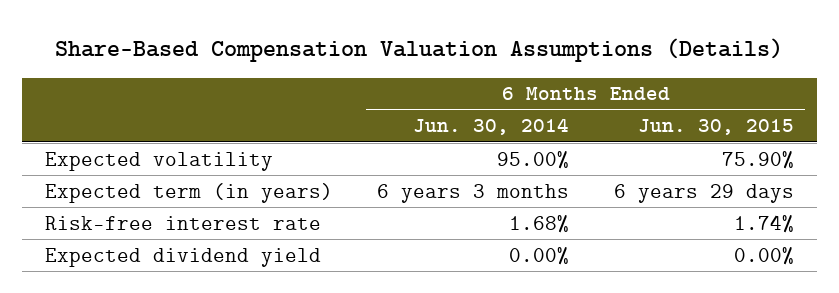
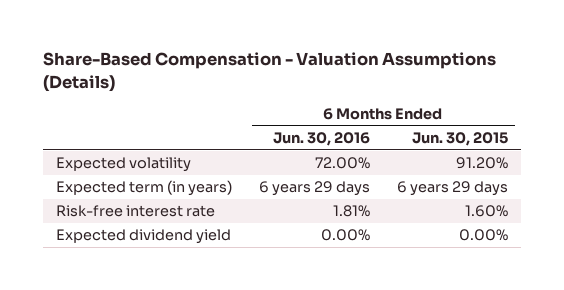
[55,37,784,62] Share-Based Compensation Valuation Assumptions (Details) -> [42,52,496,92] Share-Based Compensation - Valuation Assumptions (Details)
[413,118,570,136] Jun. 30, 2014 -> none
none -> [272,131,370,146] Jun. 30, 2016
[722,150,795,169] 75.90% -> [455,157,508,170] 91.20%
[734,214,795,233] 1.74% -> [464,205,508,218] 1.60%

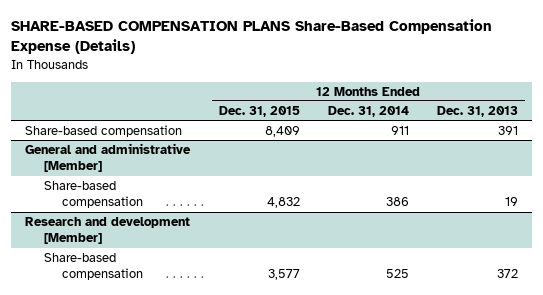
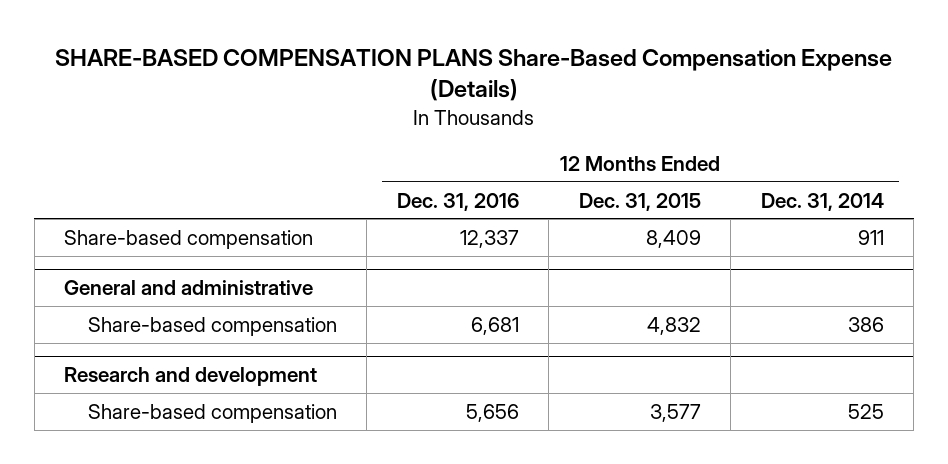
[436,106,518,118] Dec. 31, 2013 -> none
none -> [396,192,519,211] Dec. 31, 2016
[25,143,192,173] General and administrative [Member] -> [64,279,314,295] General and administrative
[25,217,191,245] Research and development [Member] -> [64,366,318,386] Research and development

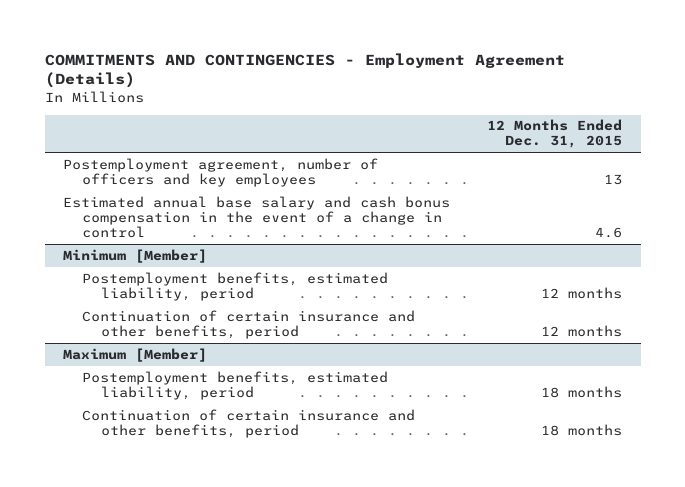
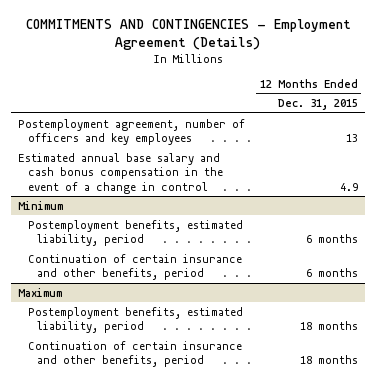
[595,226,623,238] 4.6 -> [339,182,358,191] 4.9
[63,248,208,263] Minimum [Member] -> [18,200,64,210] Minimum
[541,286,623,299] 12 months -> [305,234,358,244] 6 months
[541,324,623,337] 12 months -> [305,268,358,278] 6 months
[63,347,208,362] Maximum [Member] -> [18,287,63,297] Maximum

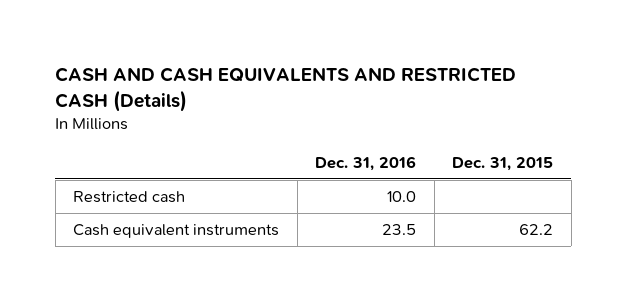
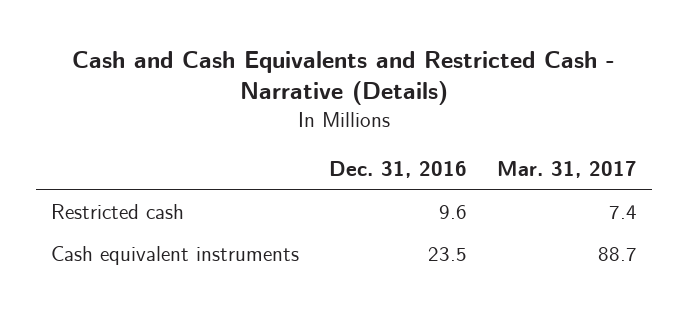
[55,67,517,112] CASH AND CASH EQUIVALENTS AND RESTRICTED CASH (Details) -> [71,50,615,106] Cash and Cash Equivalents and Restricted Cash - Narrative (Details)
[452,156,554,171] Dec. 31, 2015 -> none
none -> [497,160,638,178] Mar. 31, 2017
[387,190,417,202] 10.0 -> [438,205,467,220] 9.6

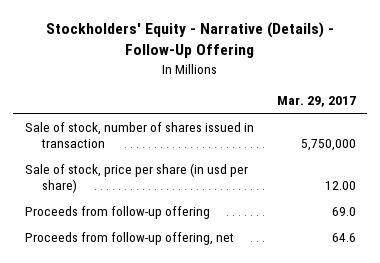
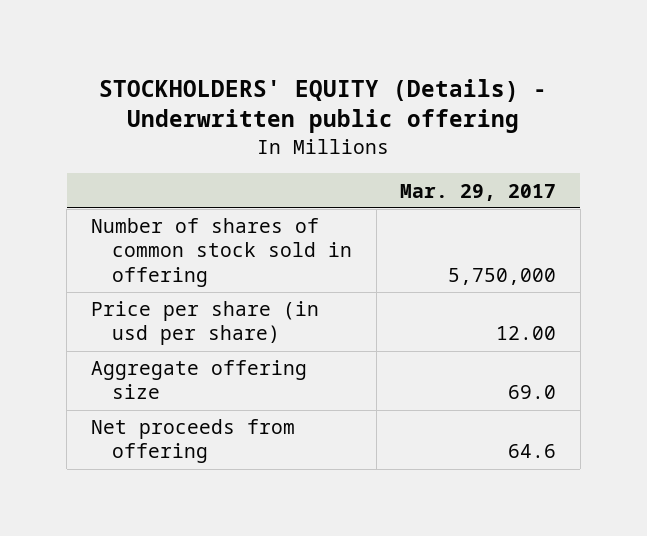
[46,22,335,59] Stockholders' Equity - Narrative (Details) - Follow-Up Offering -> [99,79,548,134] STOCKHOLDERS' EQUITY (Details) - Underwritten public offering
[24,121,254,148] Sale of stock, number of shares issued in transaction -> [90,218,353,287] Number of shares of common stock sold in offering
[24,162,248,193] Sale of stock, price per share (in usd per share) -> [90,301,319,346] Price per share (in usd per share)
[24,205,210,219] Proceeds from follow-up offering -> [90,360,307,400] Aggregate offering size
[24,231,234,245] Proceeds from follow-up offering, net -> [90,419,295,464] Net proceeds from offering

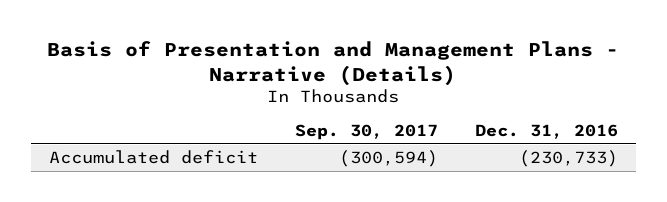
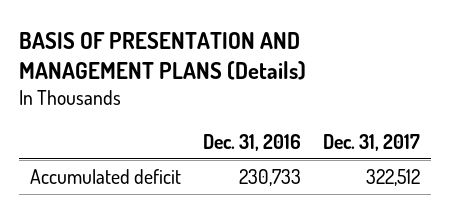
[47,40,620,86] Basis of Presentation and Management Plans - Narrative (Details) -> [18,32,306,81] BASIS OF PRESENTATION AND MANAGEMENT PLANS (Details)
[294,124,438,141] Sep. 30, 2017 -> none
none -> [323,133,421,151] Dec. 31, 2017
[518,150,618,168] (230,733) -> [239,169,302,187] 230,733

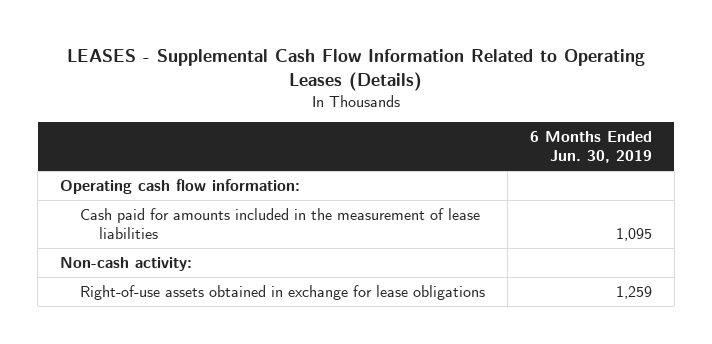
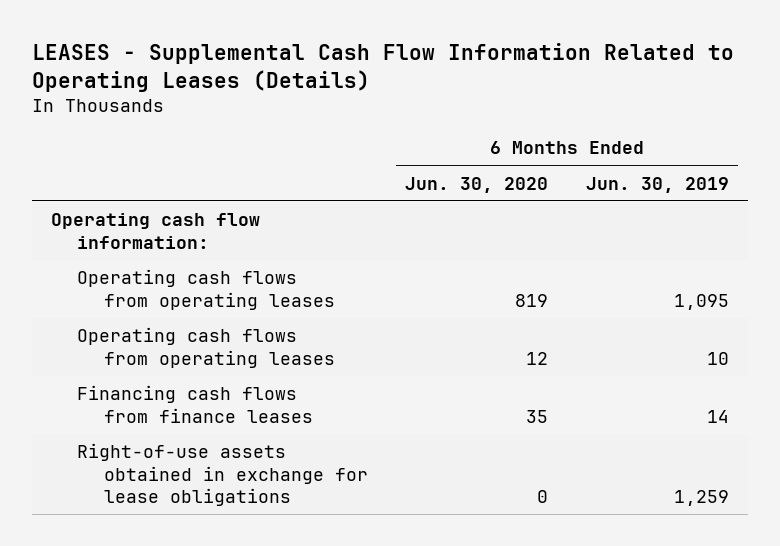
none -> [405,176,549,193] Jun. 30, 2020
[60,256,193,271] Non-cash activity: -> none
[79,207,480,239] Cash paid for amounts included in the measurement of lease liabilities -> [77,269,335,310] Operating cash flows from operating leases
none -> [77,327,335,368] Operating cash flows from operating leases
none -> [77,385,313,423] Financing cash flows from finance leases

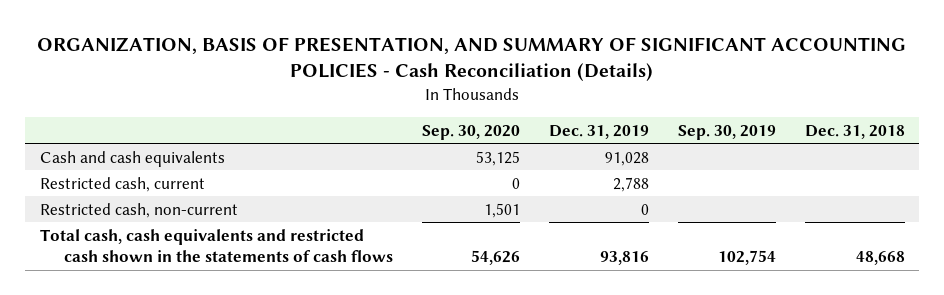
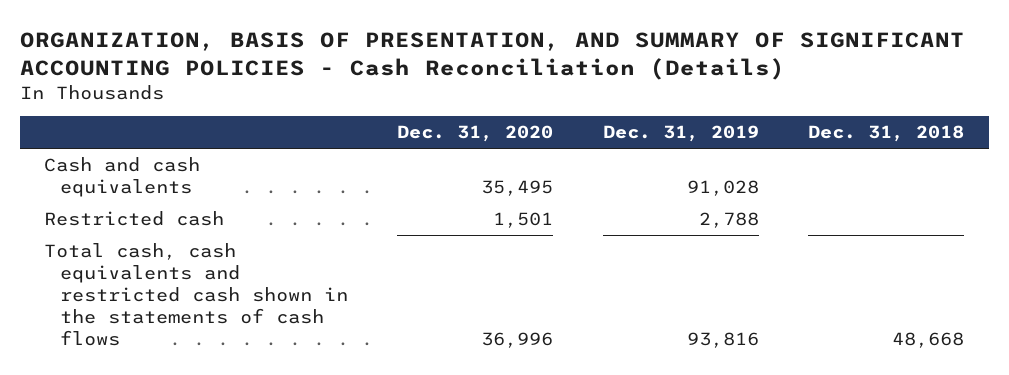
[422,124,521,140] Sep. 30, 2020 -> none
[677,124,776,140] Sep. 30, 2019 -> none
none -> [397,125,554,143] Dec. 31, 2020
[39,202,238,218] Restricted cash, non-current -> none
[39,176,205,192] Restricted cash, current -> [44,211,225,227] Restricted cash

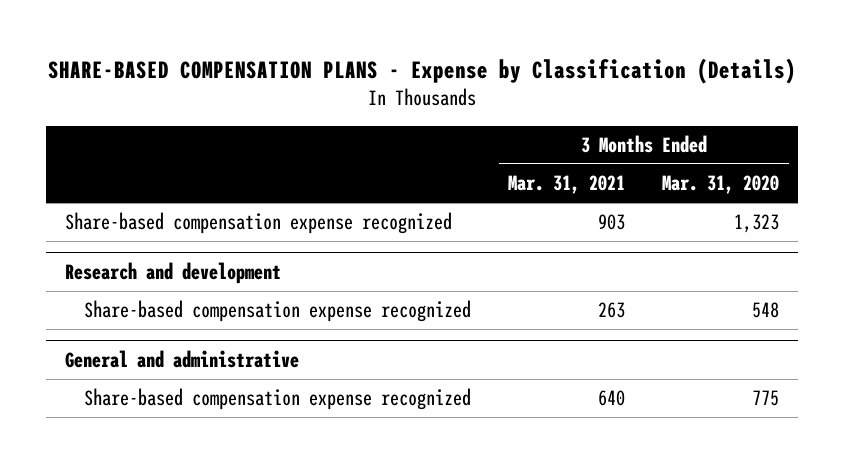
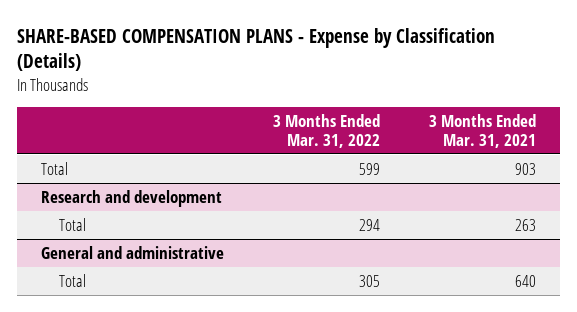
[662,175,780,195] Mar. 31, 2020 -> none
none -> [273,113,381,149] 3 Months Ended Mar. 31, 2022
[64,212,452,235] Share-based compensation expense recognized -> [41,161,69,175] Total
[84,300,472,323] Share-based compensation expense recognized -> [58,217,86,231] Total
[84,388,472,411] Share-based compensation expense recognized -> [58,273,86,287] Total

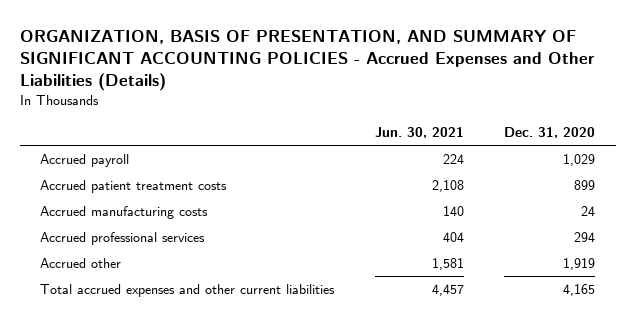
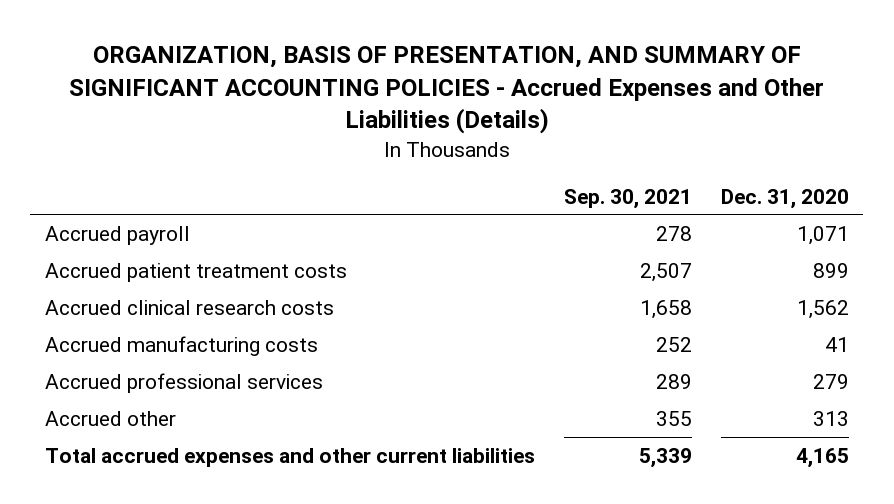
[374,127,464,139] Jun. 30, 2021 -> none
none -> [563,188,692,209] Sep. 30, 2021
[563,153,596,166] 1,029 -> [796,225,849,245] 1,071
none -> [44,299,334,315] Accrued clinical research costs
[581,205,596,216] 24 -> [824,336,849,352] 41
[574,231,596,242] 294 -> [812,373,849,389] 279
[563,257,596,270] 1,919 -> [812,410,849,426] 313

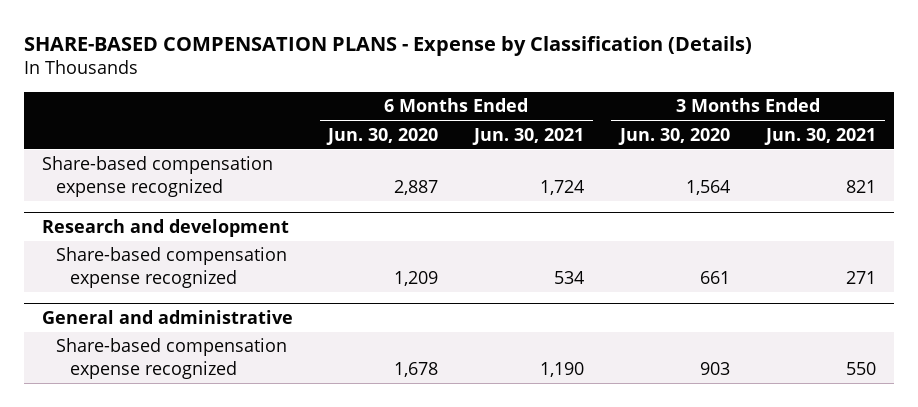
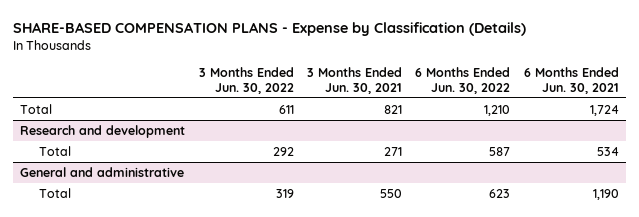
[326,127,439,145] Jun. 30, 2020 -> none
[618,127,731,145] Jun. 30, 2020 -> none
none -> [198,66,294,94] 3 Months Ended Jun. 30, 2022
none -> [415,66,511,94] 6 Months Ended Jun. 30, 2022
[41,156,273,197] Share-based compensation expense recognized -> [20,103,53,114] Total
[56,247,288,288] Share-based compensation expense recognized -> [38,145,71,156] Total
[56,338,288,379] Share-based compensation expense recognized -> [38,187,71,198] Total

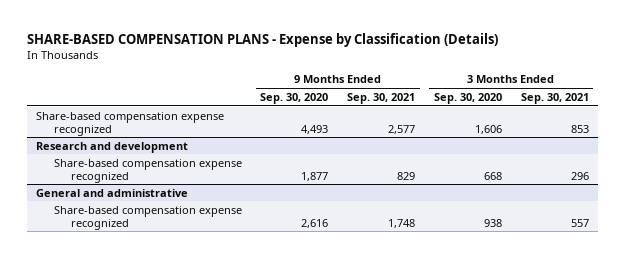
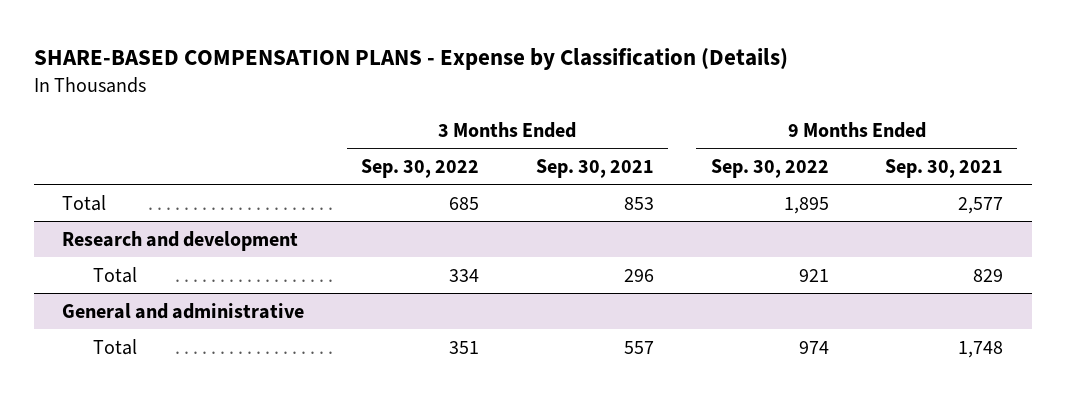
[260,92,329,104] Sep. 30, 2020 -> none
[433,92,502,104] Sep. 30, 2020 -> none
none -> [361,158,480,178] Sep. 30, 2022
none -> [710,158,829,178] Sep. 30, 2022
[36,111,225,136] Share-based compensation expense recognized -> [62,194,107,211] Total
[53,158,242,183] Share-based compensation expense recognized -> [92,266,137,283] Total
[53,205,242,230] Share-based compensation expense recognized -> [92,338,137,355] Total

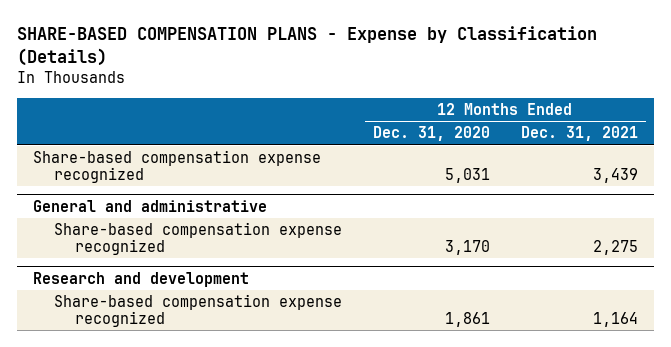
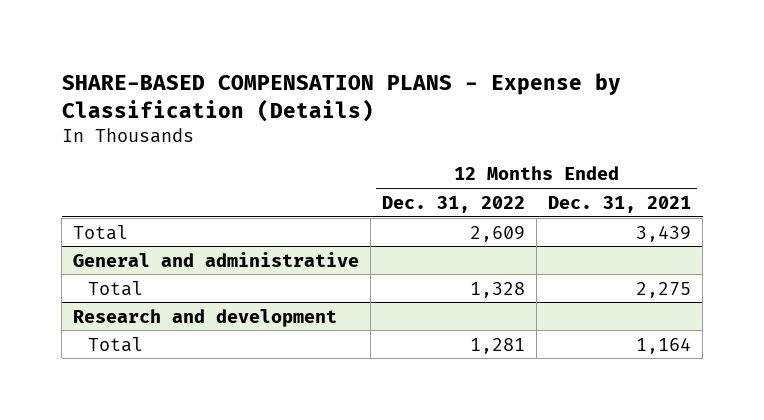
[372,126,490,142] Dec. 31, 2020 -> none
none -> [382,195,526,213] Dec. 31, 2022
[32,150,321,184] Share-based compensation expense recognized -> [73,224,129,240] Total
[53,222,342,256] Share-based compensation expense recognized -> [88,280,144,296] Total
[53,294,342,328] Share-based compensation expense recognized -> [88,336,144,352] Total

